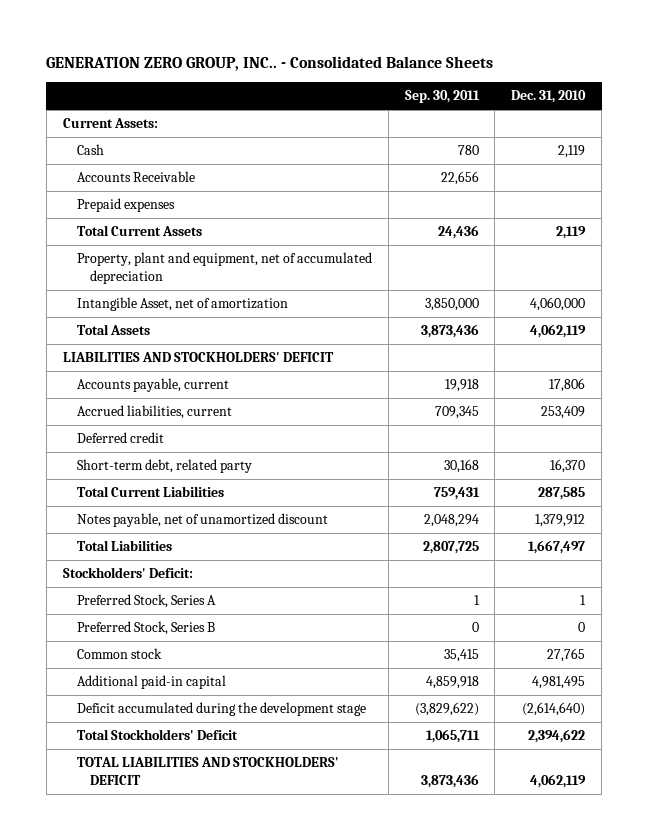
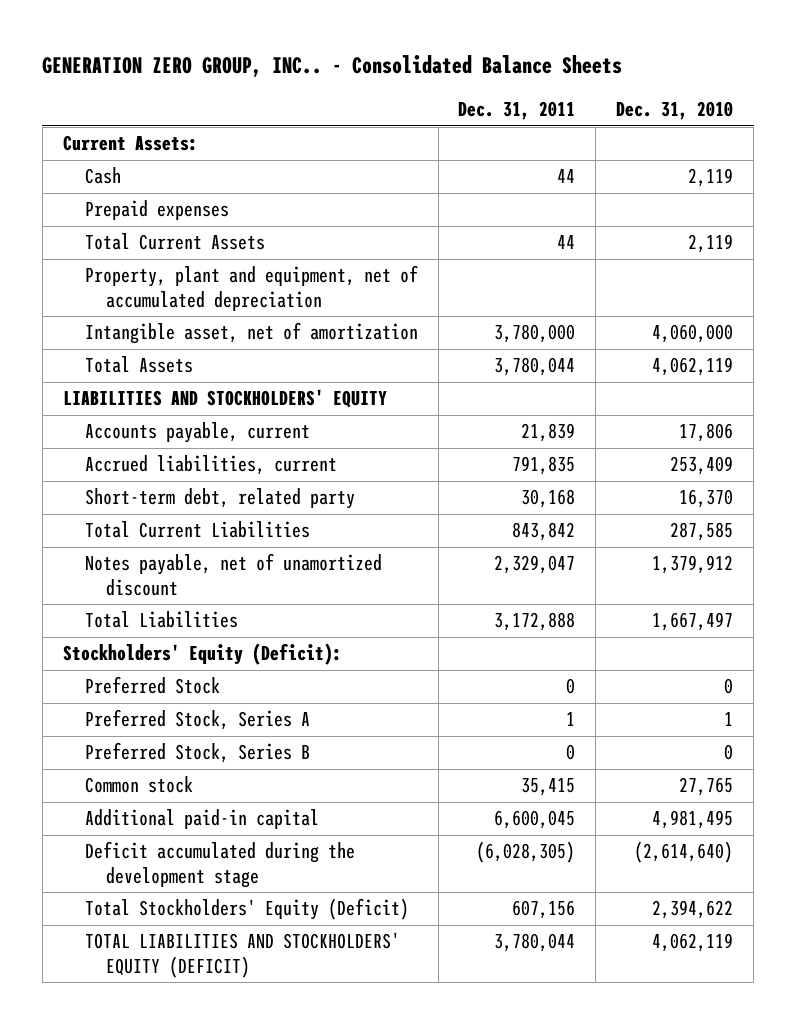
[404,90,480,104] Sep. 30, 2011 -> none
none -> [458,101,576,121] Dec. 31, 2011
[76,171,195,183] Accounts Receivable -> none
[76,297,288,312] Intangible Asset, net of amortization -> [84,322,418,345] Intangible asset, net of amortization
[62,352,334,363] LIABILITIES AND STOCKHOLDERS' DEFICIT -> [62,389,387,409] LIABILITIES AND STOCKHOLDERS' EQUITY
[76,432,164,444] Deferred credit -> none
[62,567,193,579] Stockholders' Deficit: -> [62,643,342,666] Stockholders' Equity (Deficit):
none -> [84,676,220,695] Preferred Stock
[76,729,238,741] Total Stockholders' Deficit -> [84,898,409,921] Total Stockholders' Equity (Deficit)
[76,757,339,785] TOTAL LIABILITIES AND STOCKHOLDERS' DEFICIT -> [84,932,400,978] TOTAL LIABILITIES AND STOCKHOLDERS' EQUITY (DEFICIT)

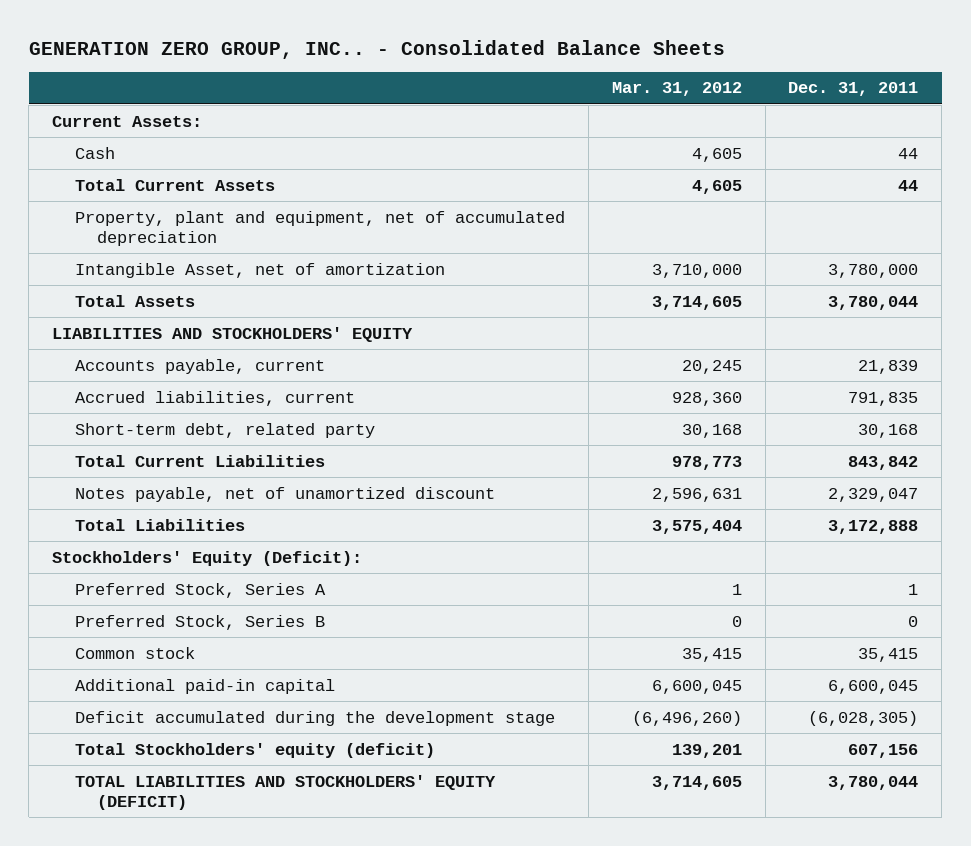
[616,101,734,121] Dec. 31, 2010 -> none
none -> [611,82,742,97] Mar. 31, 2012
[84,200,229,221] Prepaid expenses -> none
[84,322,418,345] Intangible asset, net of amortization -> [74,262,445,278] Intangible Asset, net of amortization
[84,676,220,695] Preferred Stock -> none
[84,898,409,921] Total Stockholders' Equity (Deficit) -> [74,742,435,758] Total Stockholders' equity (deficit)

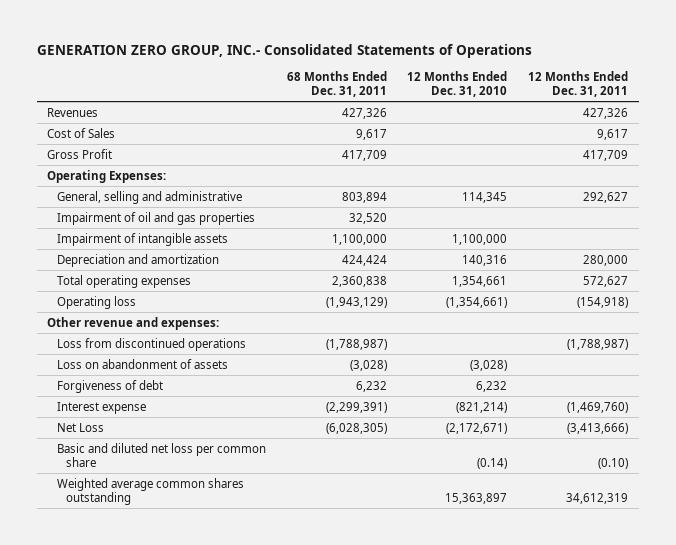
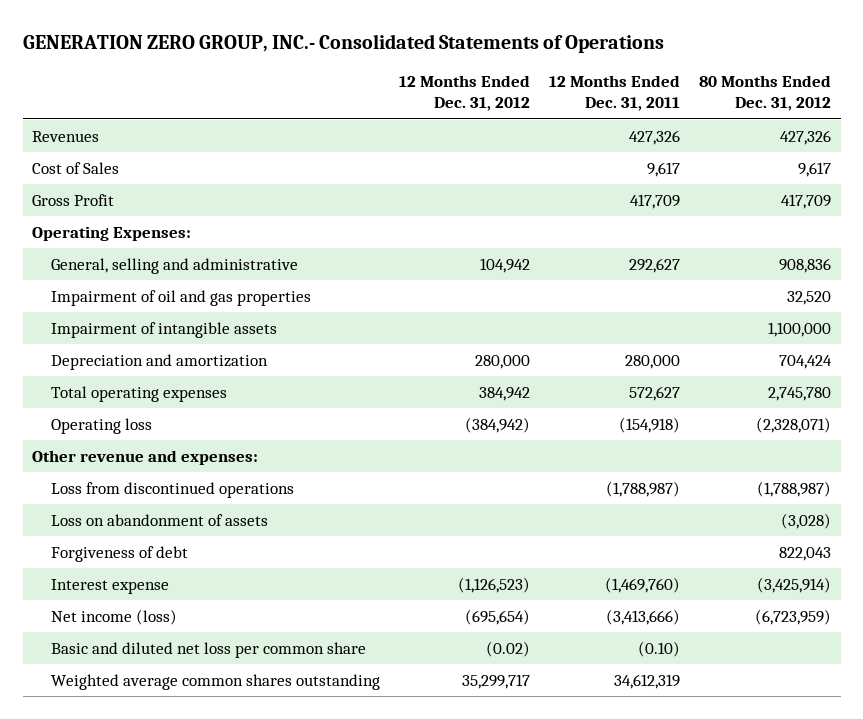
[286,71,387,97] 68 Months Ended Dec. 31, 2011 -> none
[407,71,508,97] 12 Months Ended Dec. 31, 2010 -> none
none -> [399,75,531,112] 12 Months Ended Dec. 31, 2012
none -> [699,75,832,112] 80 Months Ended Dec. 31, 2012
[56,422,104,432] Net Loss -> [51,608,178,625] Net income (loss)

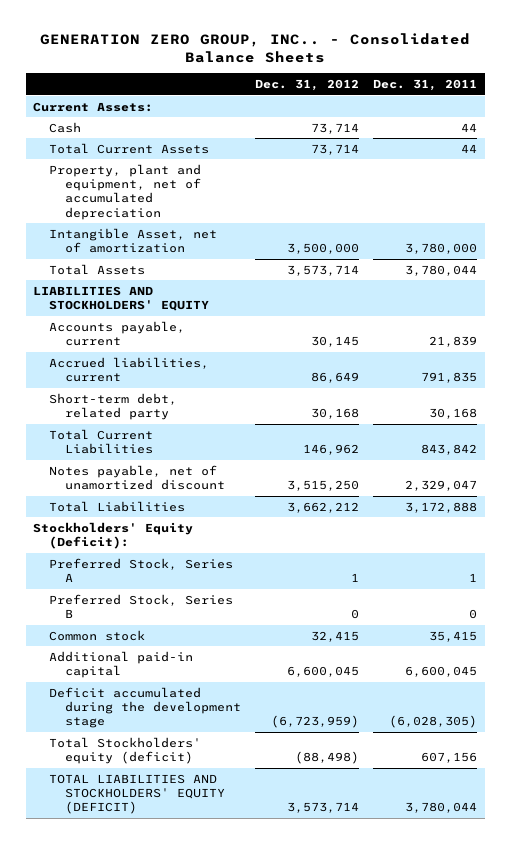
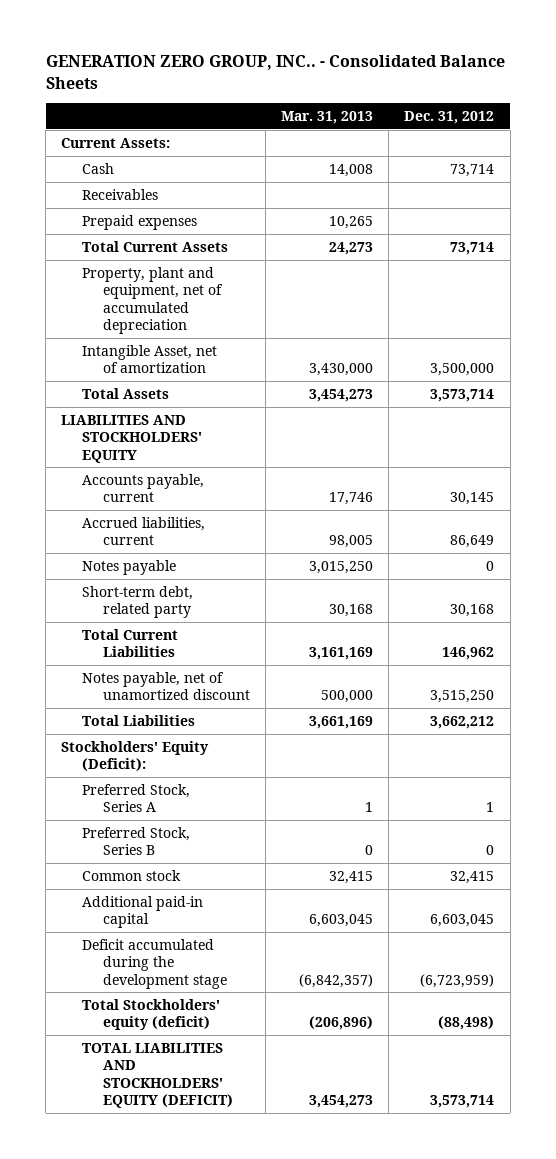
[373,79,478,92] Dec. 31, 2011 -> none
none -> [281,111,374,125] Mar. 31, 2013
none -> [82,188,159,200] Receivables
none -> [82,214,198,230] Prepaid expenses
none -> [82,559,177,575] Notes payable
[286,666,359,678] 6,600,045 -> [430,914,495,928] 6,603,045

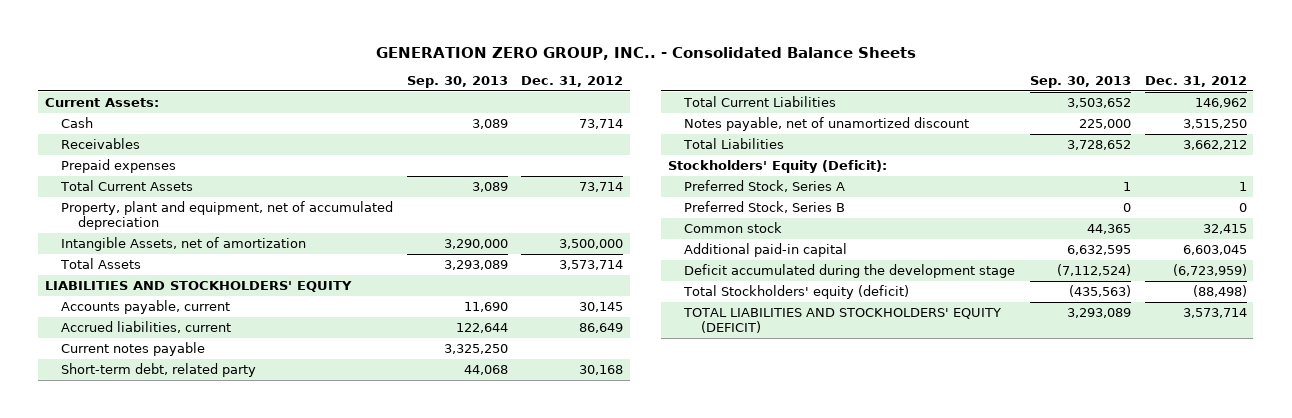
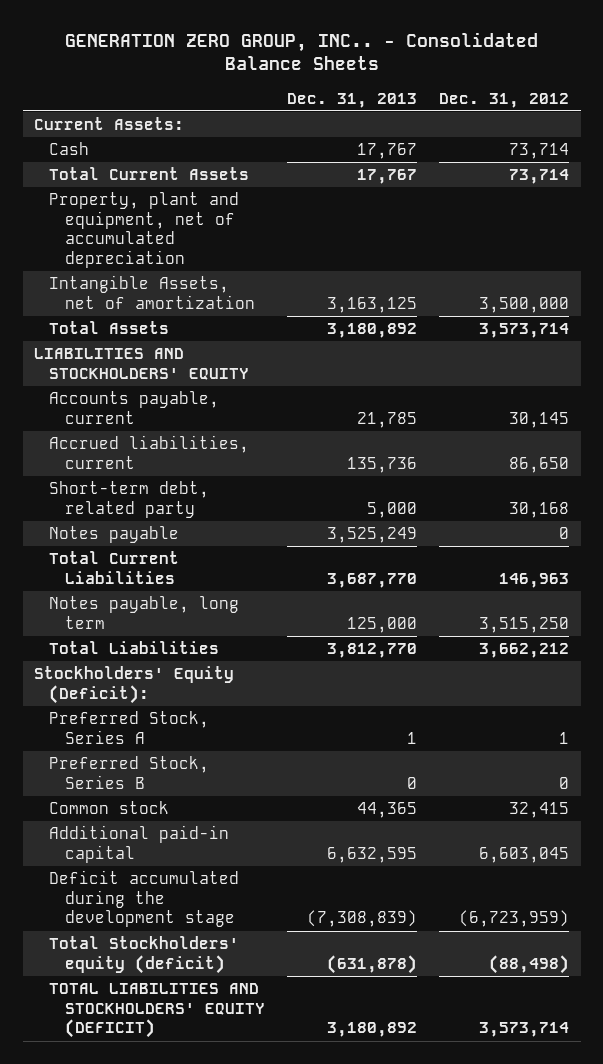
[406,75,508,88] Sep. 30, 2013 -> none
none -> [287,92,418,108] Dec. 31, 2013
[61,138,141,150] Receivables -> none
[61,159,177,174] Prepaid expenses -> none
[61,342,206,357] Current notes payable -> none
[579,323,624,334] 86,649 -> [509,456,570,473] 86,650
none -> [49,526,180,544] Notes payable
[1194,98,1247,109] 146,962 -> [499,572,570,588] 146,963
[684,117,970,132] Notes payable, net of unamortized discount -> [49,596,240,629] Notes payable, long term

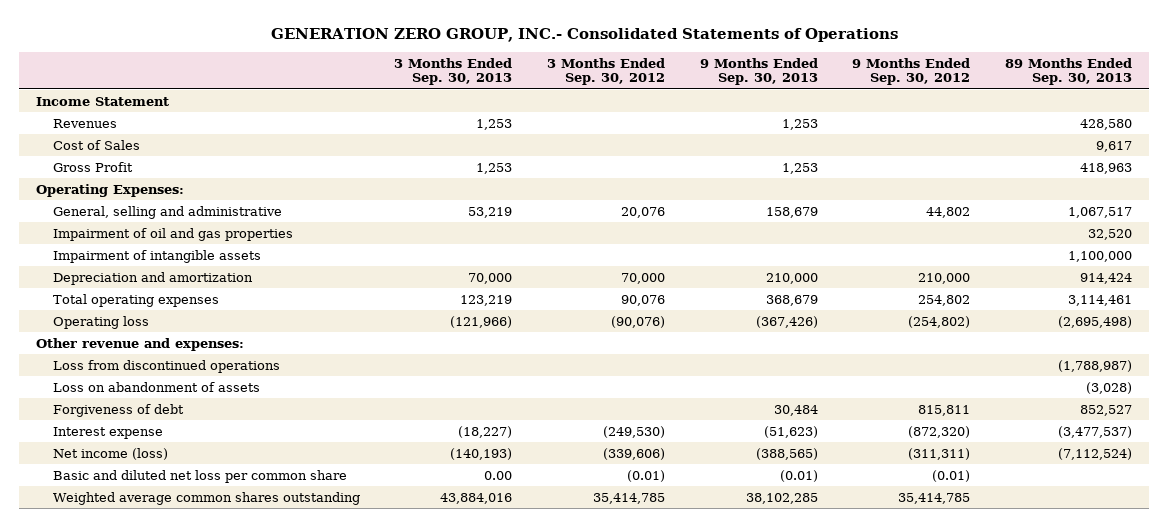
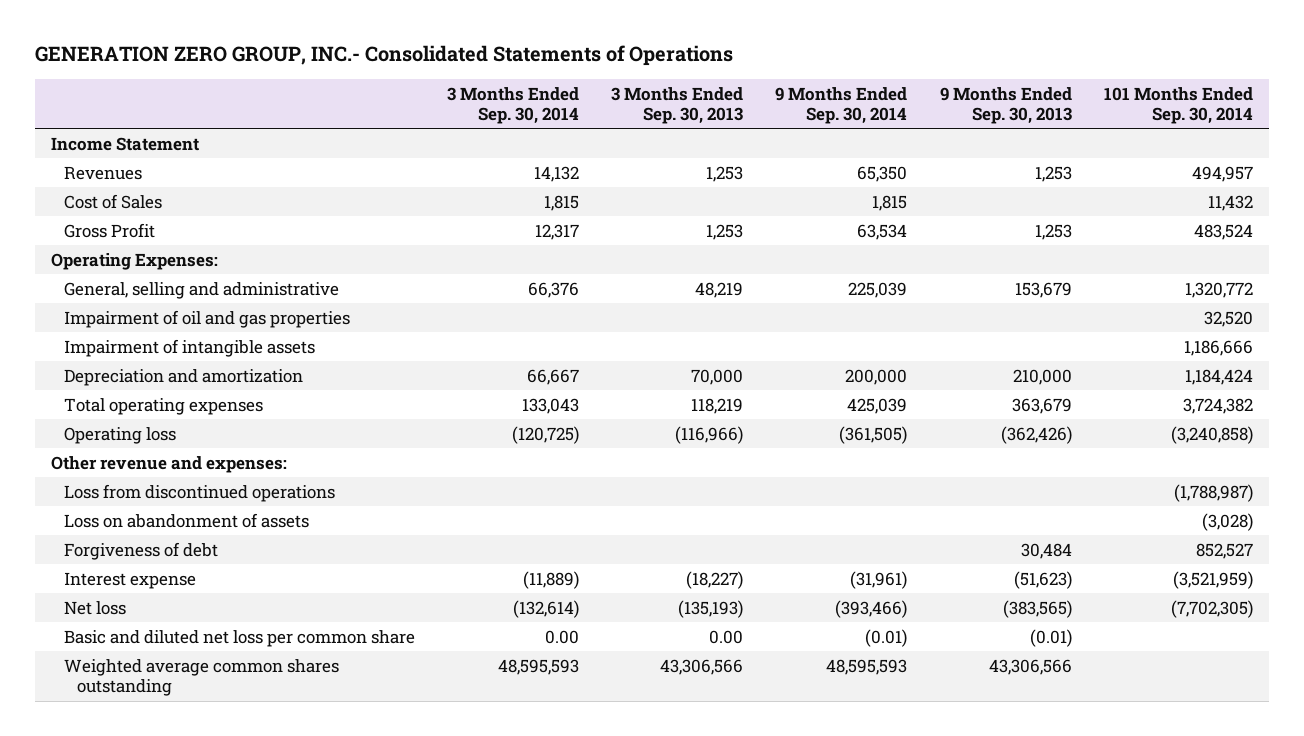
[546,57,665,86] 3 Months Ended Sep. 30, 2012 -> none
[852,57,971,86] 9 Months Ended Sep. 30, 2012 -> none
[1005,57,1133,86] 89 Months Ended Sep. 30, 2013 -> none
none -> [446,86,579,124] 3 Months Ended Sep. 30, 2014
none -> [775,86,908,124] 9 Months Ended Sep. 30, 2014
none -> [1103,86,1253,124] 101 Months Ended Sep. 30, 2014
[468,206,513,218] 53,219 -> [695,281,744,298] 48,219
[765,206,818,218] 158,679 -> [1014,281,1072,298] 153,679
[460,294,513,306] 123,219 -> [691,397,744,414] 118,219
[765,294,818,306] 368,679 -> [1011,397,1072,414] 363,679
[450,315,513,328] (121,966) -> [675,425,744,444] (116,966)
[755,315,818,328] (367,426) -> [1000,425,1072,444] (362,426)
[52,447,168,460] Net income (loss) -> [63,600,126,615] Net loss
[450,447,513,460] (140,193) -> [678,599,744,618] (135,193)
[755,447,818,460] (388,565) -> [1002,599,1072,618] (383,565)
[440,492,513,504] 43,884,016 -> [660,658,744,675] 43,306,566
[745,492,818,504] 38,102,285 -> [988,658,1072,675] 43,306,566

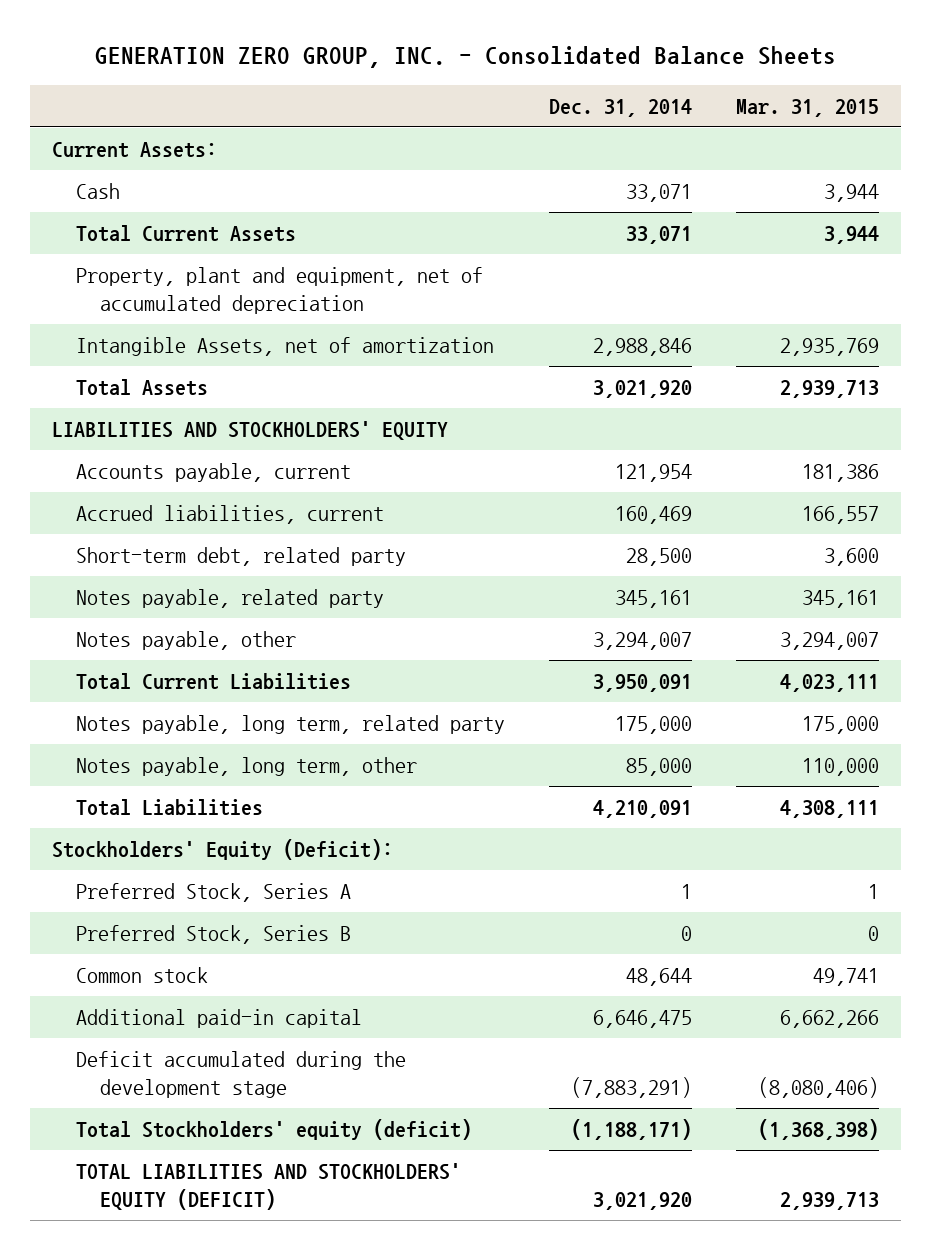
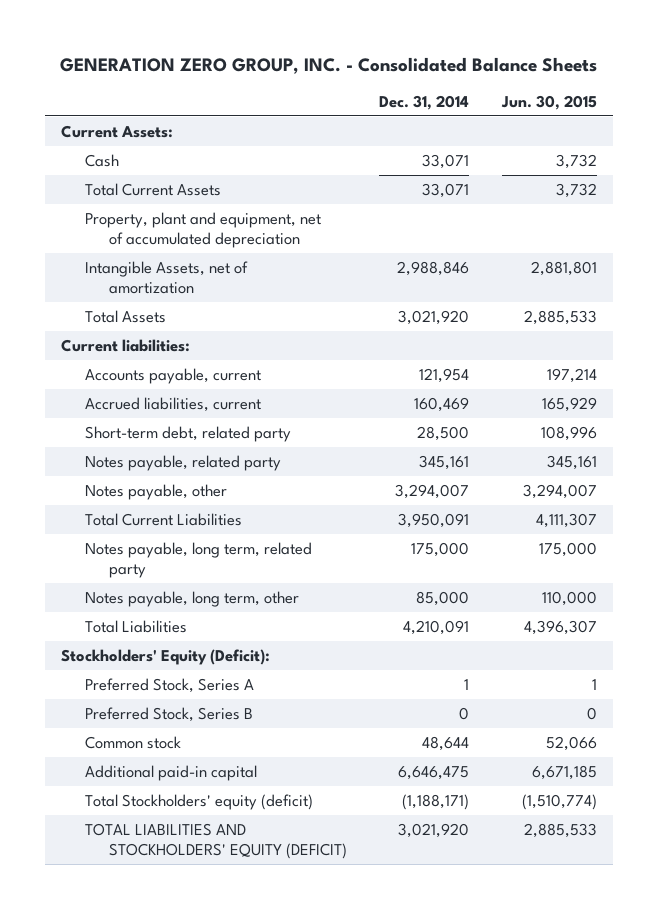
[736,98,880,117] Mar. 31, 2015 -> none
none -> [500,94,597,110] Jun. 30, 2015
[52,420,449,440] LIABILITIES AND STOCKHOLDERS' EQUITY -> none
none -> [61,338,191,352] Current liabilities:
[76,1050,407,1098] Deficit accumulated during the development stage -> none

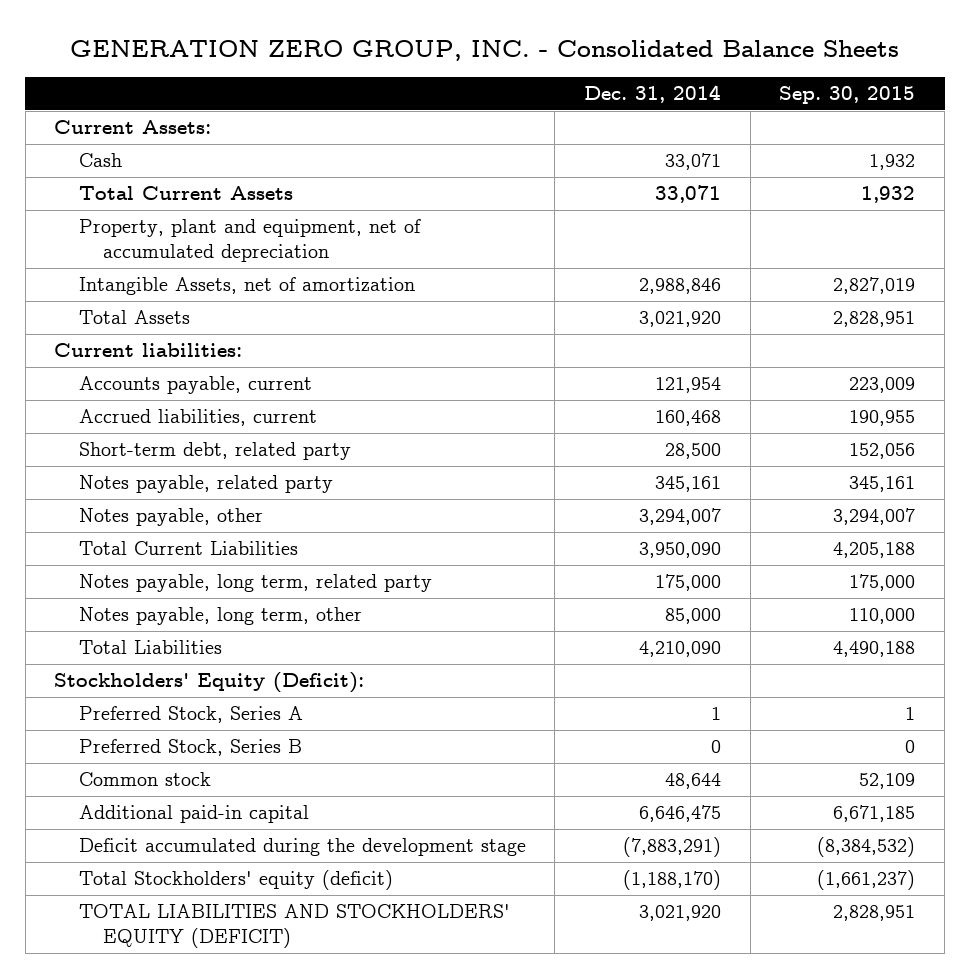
[500,94,597,110] Jun. 30, 2015 -> none
none -> [779,86,916,105] Sep. 30, 2015
[414,396,470,412] 160,469 -> [655,410,722,427] 160,468
[398,512,470,528] 3,950,091 -> [639,542,722,559] 3,950,090
[403,619,470,635] 4,210,091 -> [639,641,722,658] 4,210,090
none -> [78,838,526,857] Deficit accumulated during the development stage
[402,793,470,810] (1,188,171) -> [623,870,722,891] (1,188,170)

